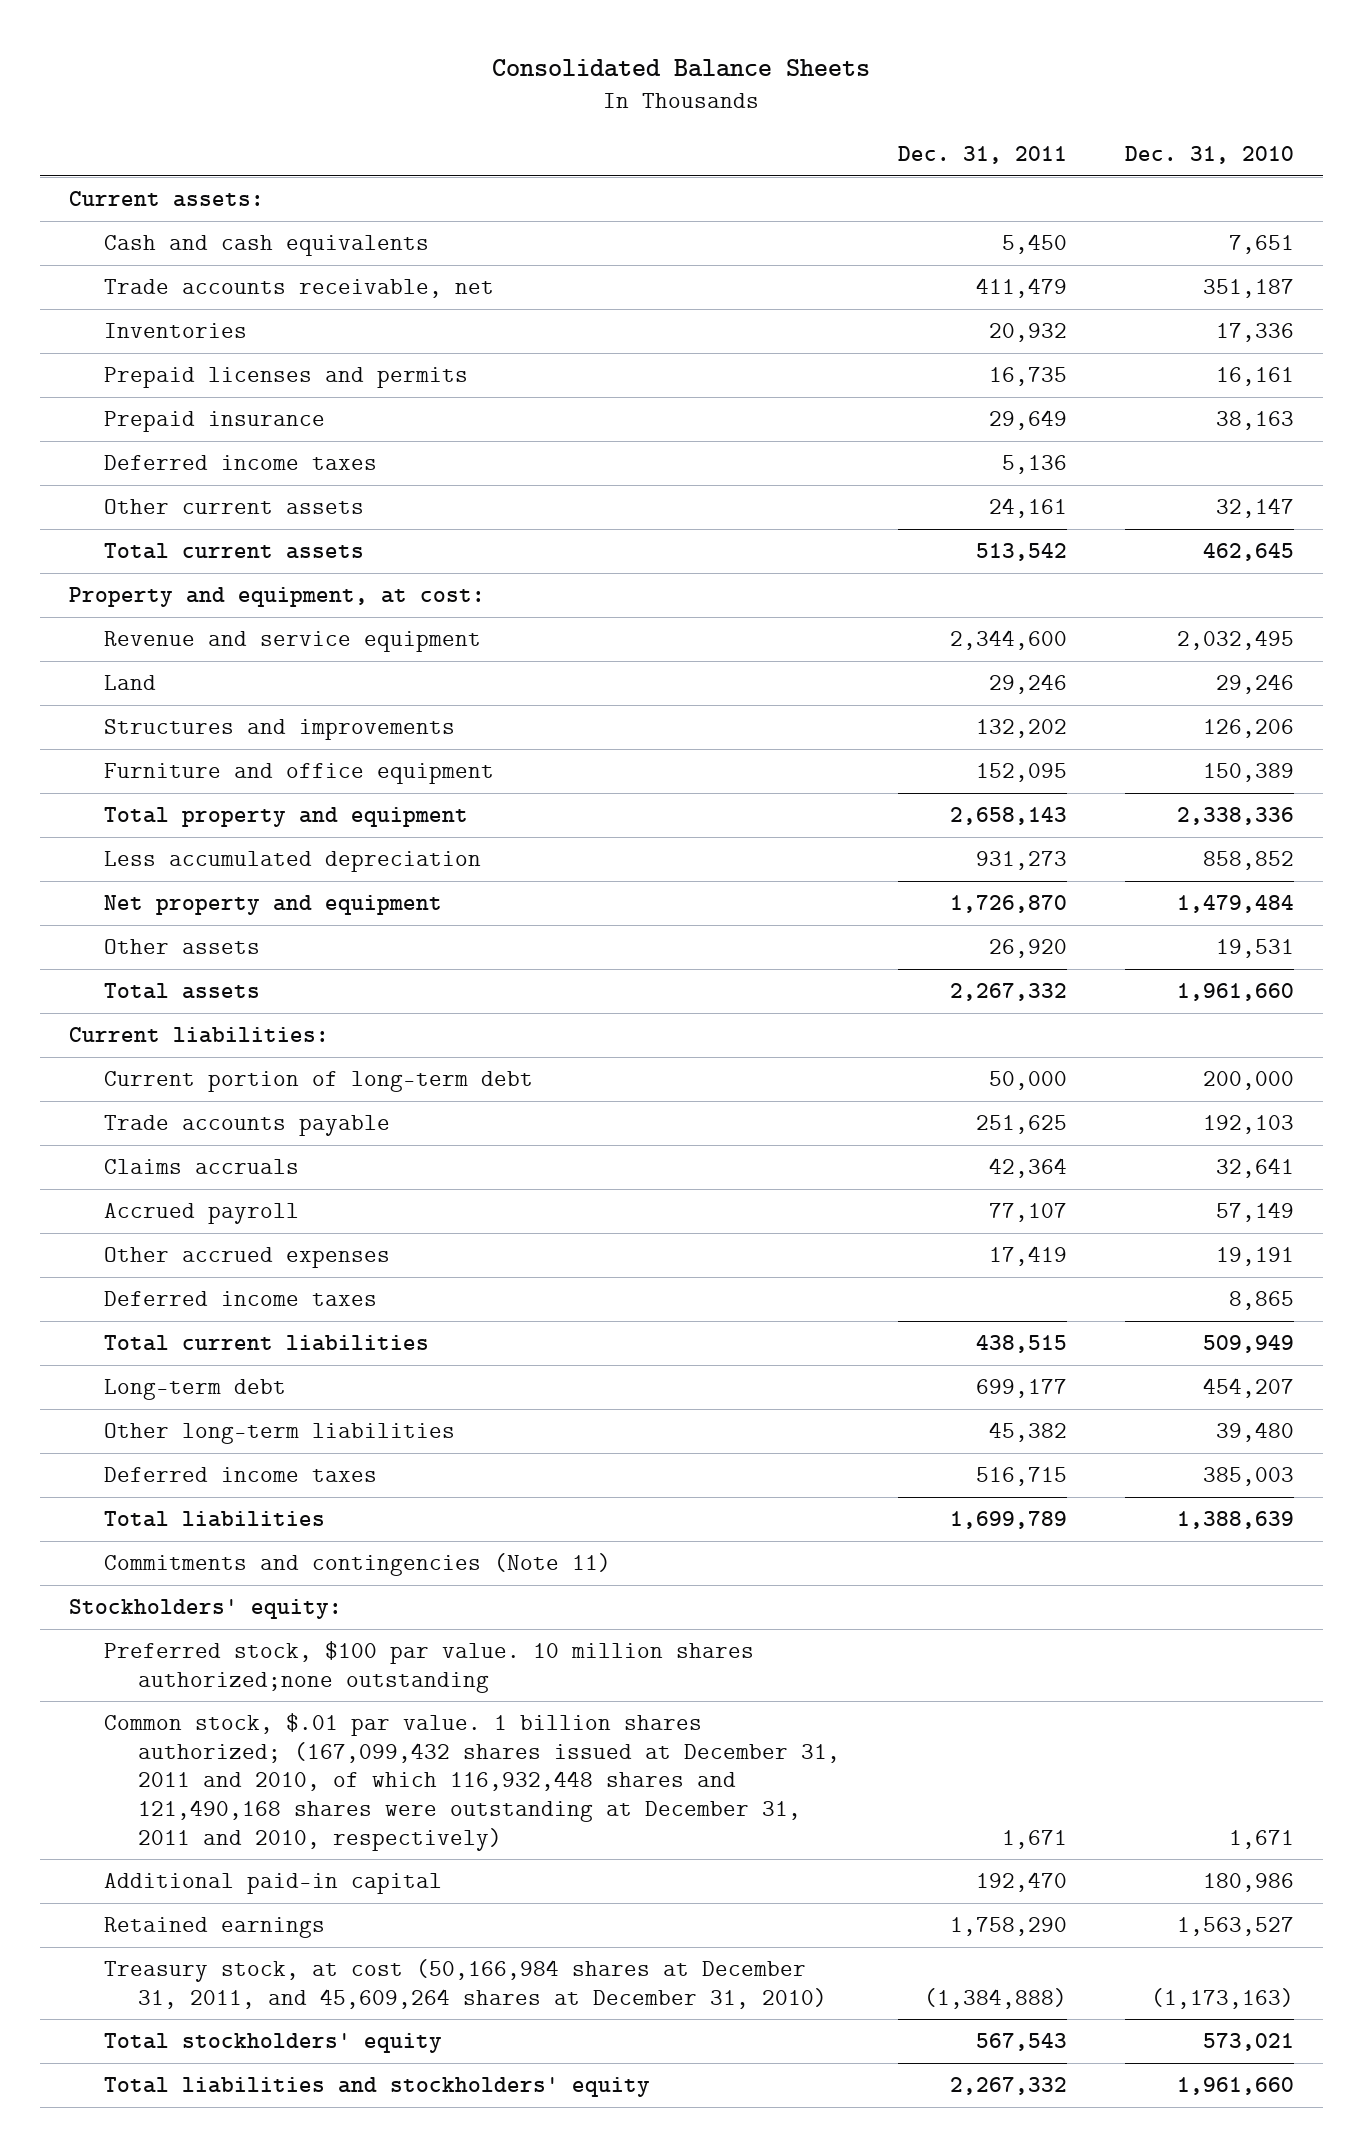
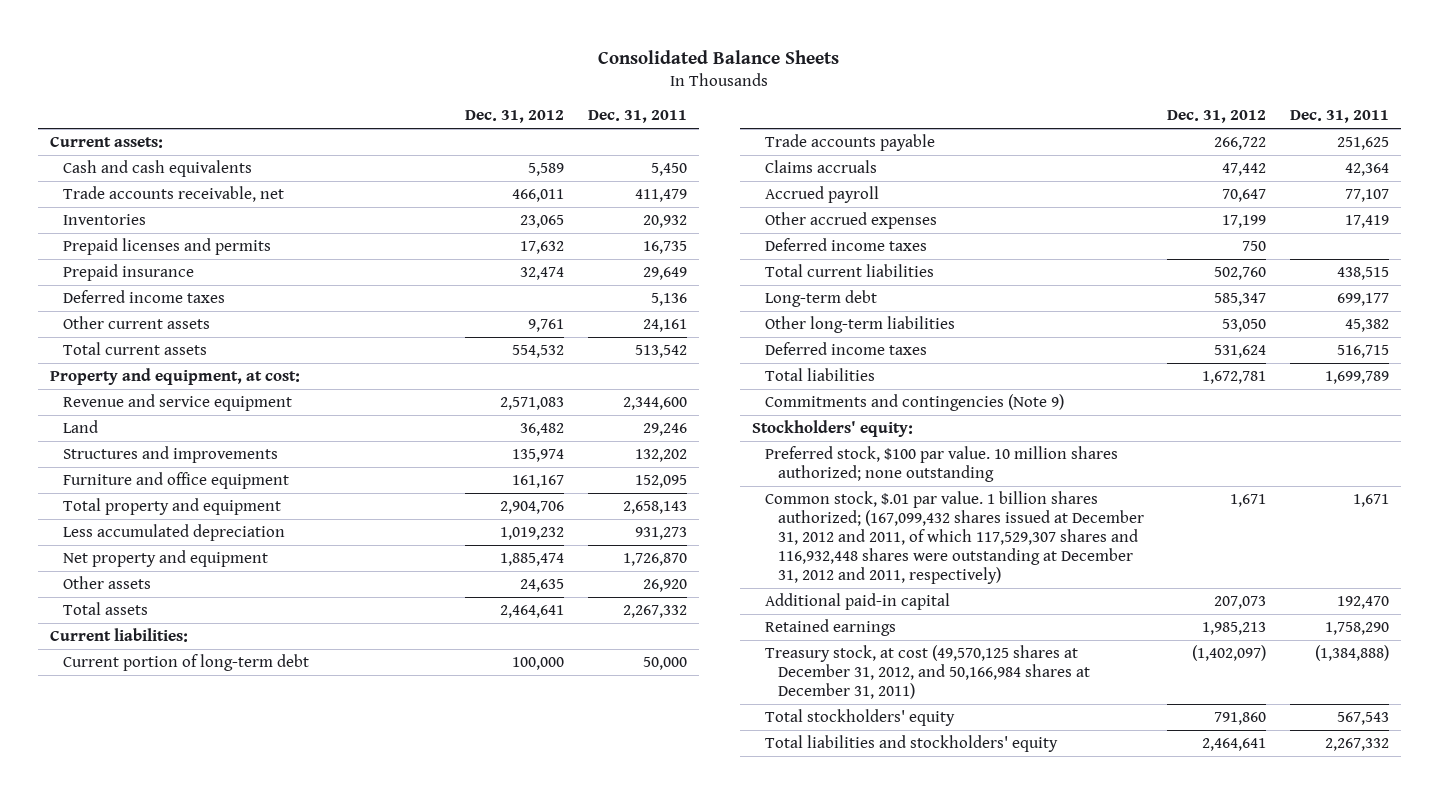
[1125,145,1295,164] Dec. 31, 2010 -> none
none -> [465,110,565,124] Dec. 31, 2012
[103,1553,611,1577] Commitments and contingencies (Note 11) -> [764,394,1064,412] Commitments and contingencies (Note 9)
[103,1641,754,1693] Preferred stock, $100 par value. 10 million shares authorized;none outstanding -> [764,446,1118,483] Preferred stock, $100 par value. 10 million shares authorized; none outstanding
[103,1713,841,1851] Common stock, $.01 par value. 1 billion shares authorized; (167,099,432 shares issued at December 31, 2011 and 2010, of which 116,932,448 shares and 121,490,168 shares were outstanding at December 31, 2011 and 2010, respectively) -> [764,491,1144,584] Common stock, $.01 par value. 1 billion shares authorized; (167,099,432 shares issued at December 31, 2012 and 2011, of which 117,529,307 shares and 116,932,448 shares were outstanding at December 31, 2012 and 2011, respectively)
[103,1959,828,2009] Treasury stock, at cost (50,166,984 shares at December 31, 2011, and 45,609,264 shares at December 31, 2010) -> [764,645,1090,700] Treasury stock, at cost (49,570,125 shares at December 31, 2012, and 50,166,984 shares at December 31, 2011)

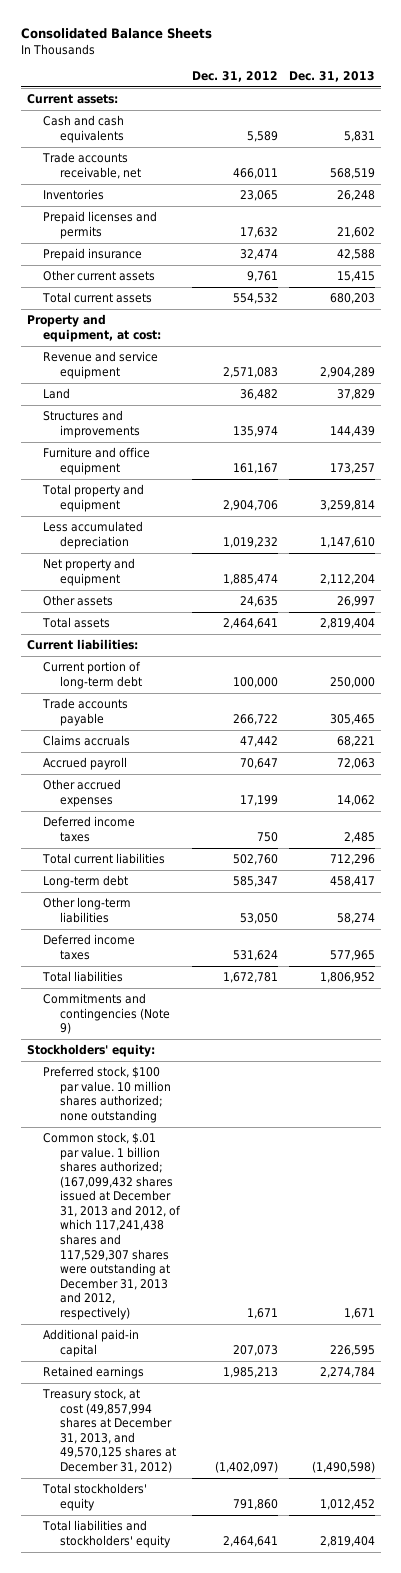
[587,110,687,124] Dec. 31, 2011 -> none
none -> [288,70,375,82] Dec. 31, 2013
[62,290,225,304] Deferred income taxes -> none
[764,491,1144,584] Common stock, $.01 par value. 1 billion shares authorized; (167,099,432 shares issued at December 31, 2012 and 2011, of which 117,529,307 shares and 116,932,448 shares were outstanding at December 31, 2012 and 2011, respectively) -> [43,1132,182,1320] Common stock, $.01 par value. 1 billion shares authorized; (167,099,432 shares issued at December 31, 2013 and 2012, of which 117,241,438 shares and 117,529,307 shares were outstanding at December 31, 2013 and 2012, respectively)
[764,645,1090,700] Treasury stock, at cost (49,570,125 shares at December 31, 2012, and 50,166,984 shares at December 31, 2011) -> [42,1388,177,1473] Treasury stock, at cost (49,857,994 shares at December 31, 2013, and 49,570,125 shares at December 31, 2012)

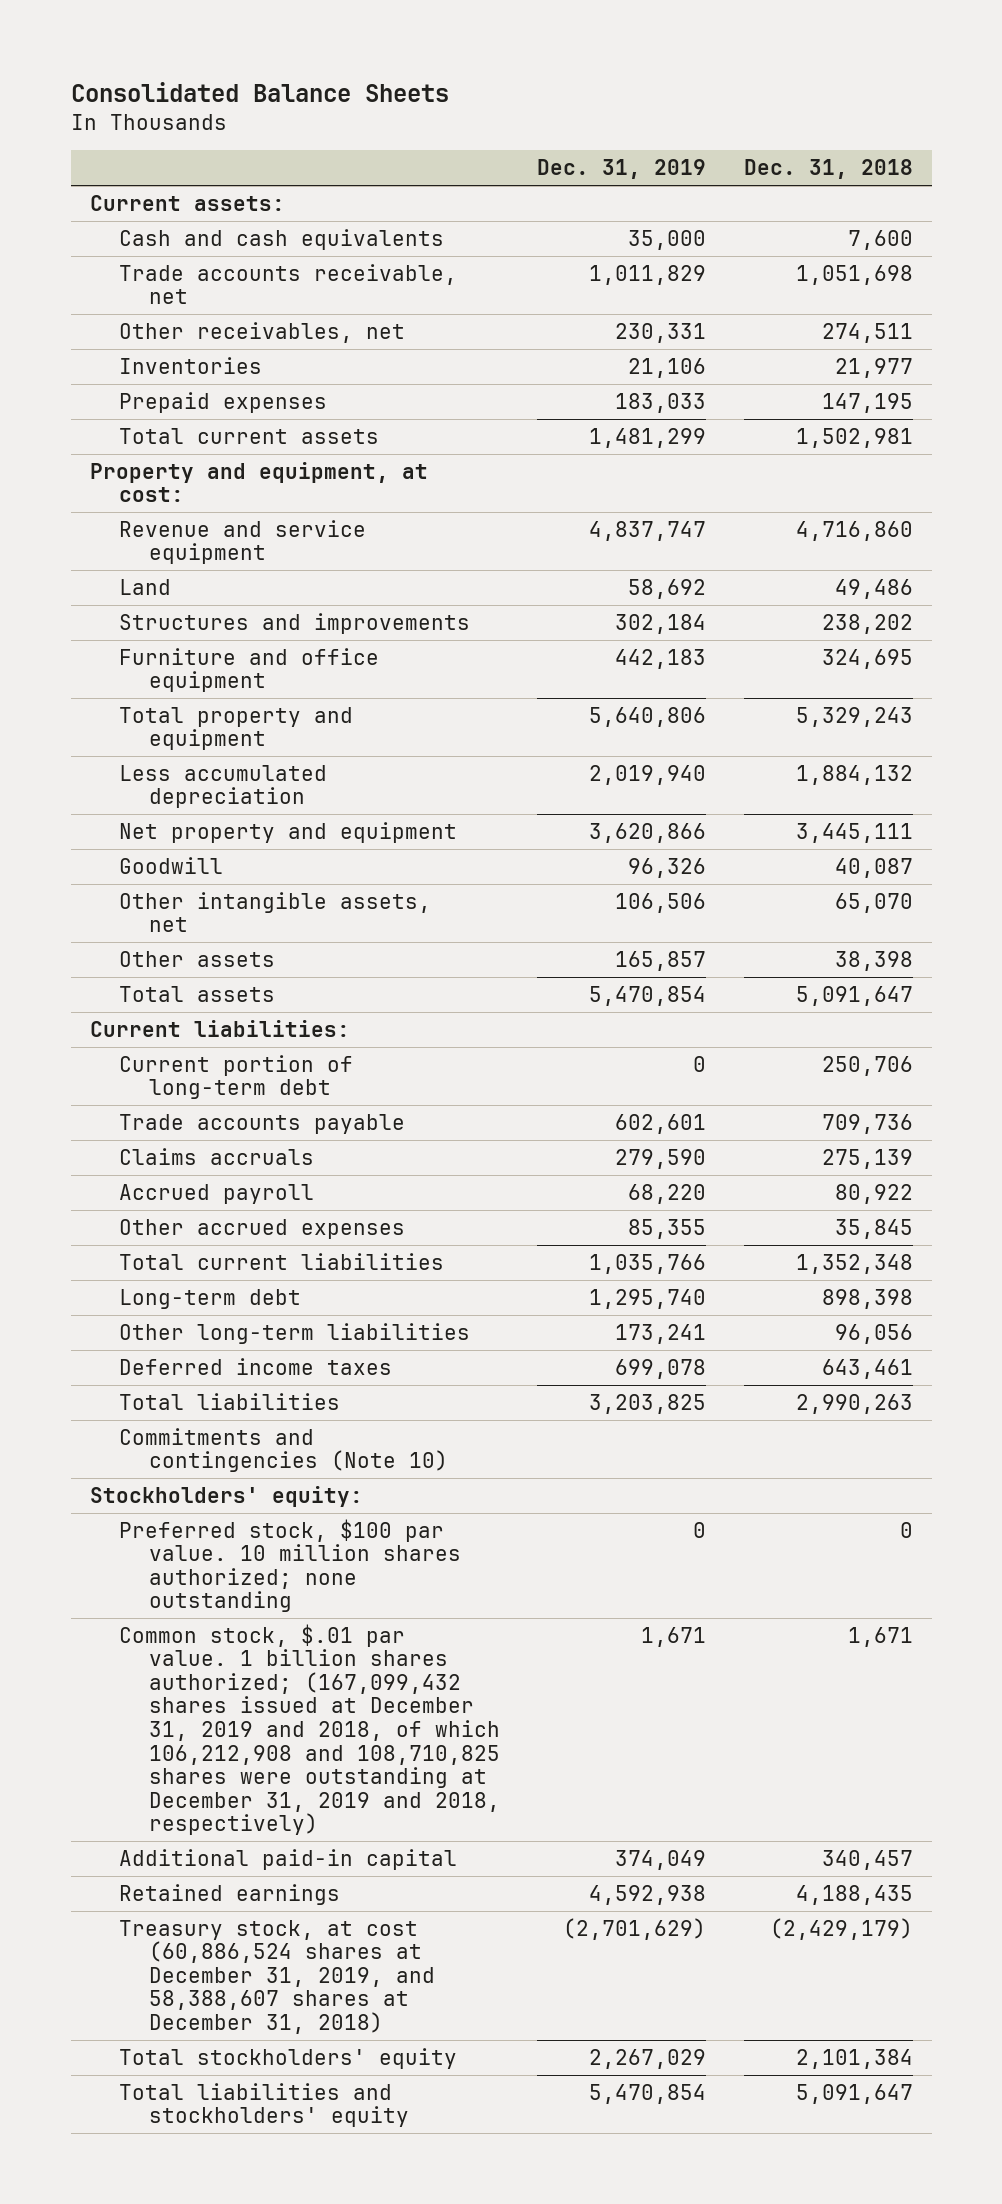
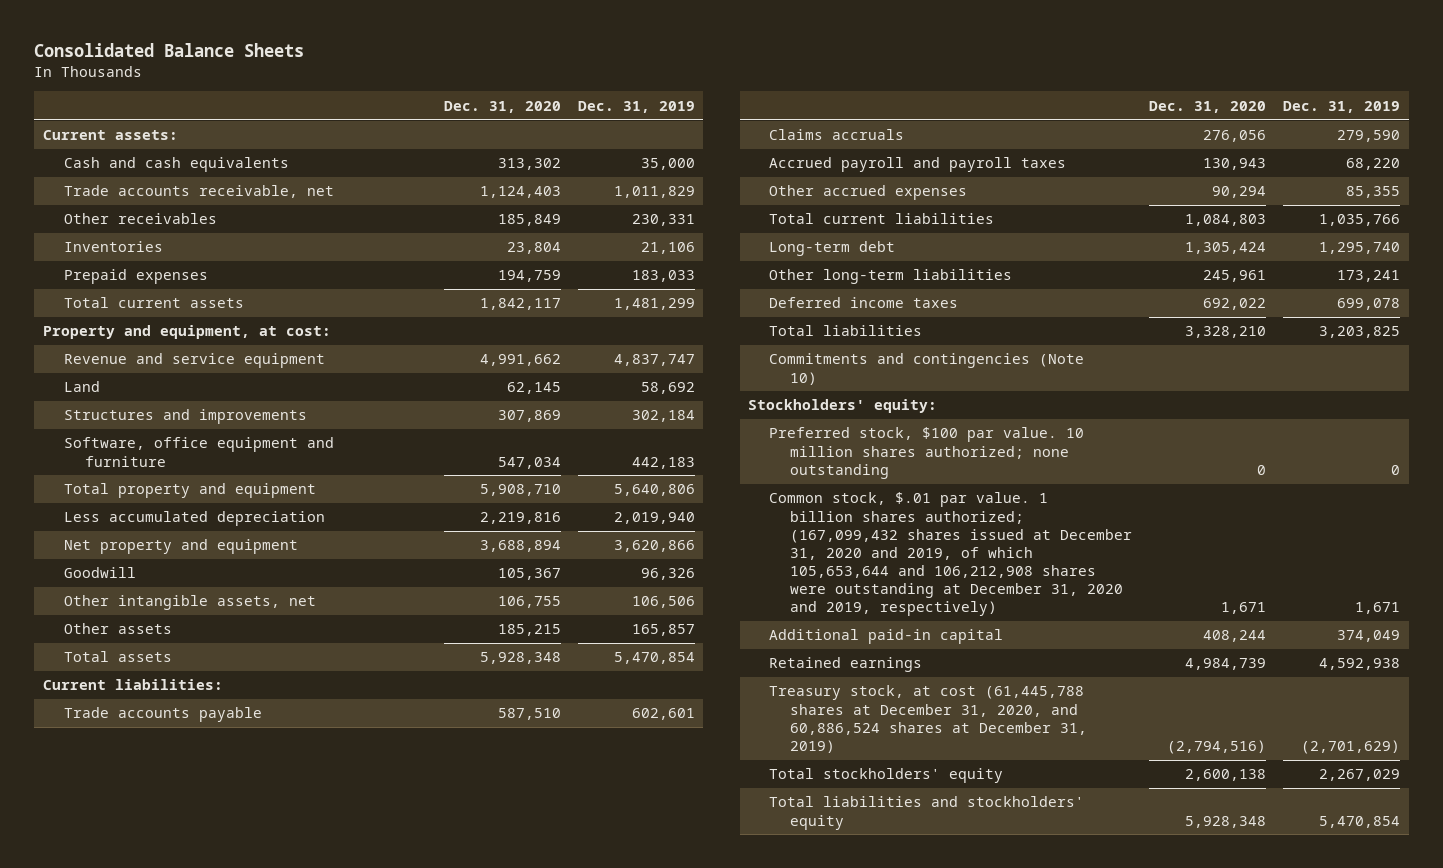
[743,159,913,180] Dec. 31, 2018 -> none
none -> [443,100,561,113] Dec. 31, 2020
[119,321,406,343] Other receivables, net -> [63,213,217,225] Other receivables
[119,647,380,693] Furniture and office equipment -> [63,437,334,467] Software, office equipment and furniture
[119,1054,354,1100] Current portion of long-term debt -> none
[119,1183,315,1204] Accrued payroll -> [769,157,1067,173] Accrued payroll and payroll taxes
[119,1623,500,1836] Common stock, $.01 par value. 1 billion shares authorized; (167,099,432 shares issued at December 31, 2019 and 2018, of which 106,212,908 and 108,710,825 shares were outstanding at December 31, 2019 and 2018, respectively) -> [769,492,1133,617] Common stock, $.01 par value. 1 billion shares authorized; (167,099,432 shares issued at December 31, 2020 and 2019, of which 105,653,644 and 106,212,908 shares were outstanding at December 31, 2020 and 2019, respectively)
[119,1919,435,2034] Treasury stock, at cost (60,886,524 shares at December 31, 2019, and 58,388,607 shares at December 31, 2018) -> [769,685,1088,753] Treasury stock, at cost (61,445,788 shares at December 31, 2020, and 60,886,524 shares at December 31, 2019)

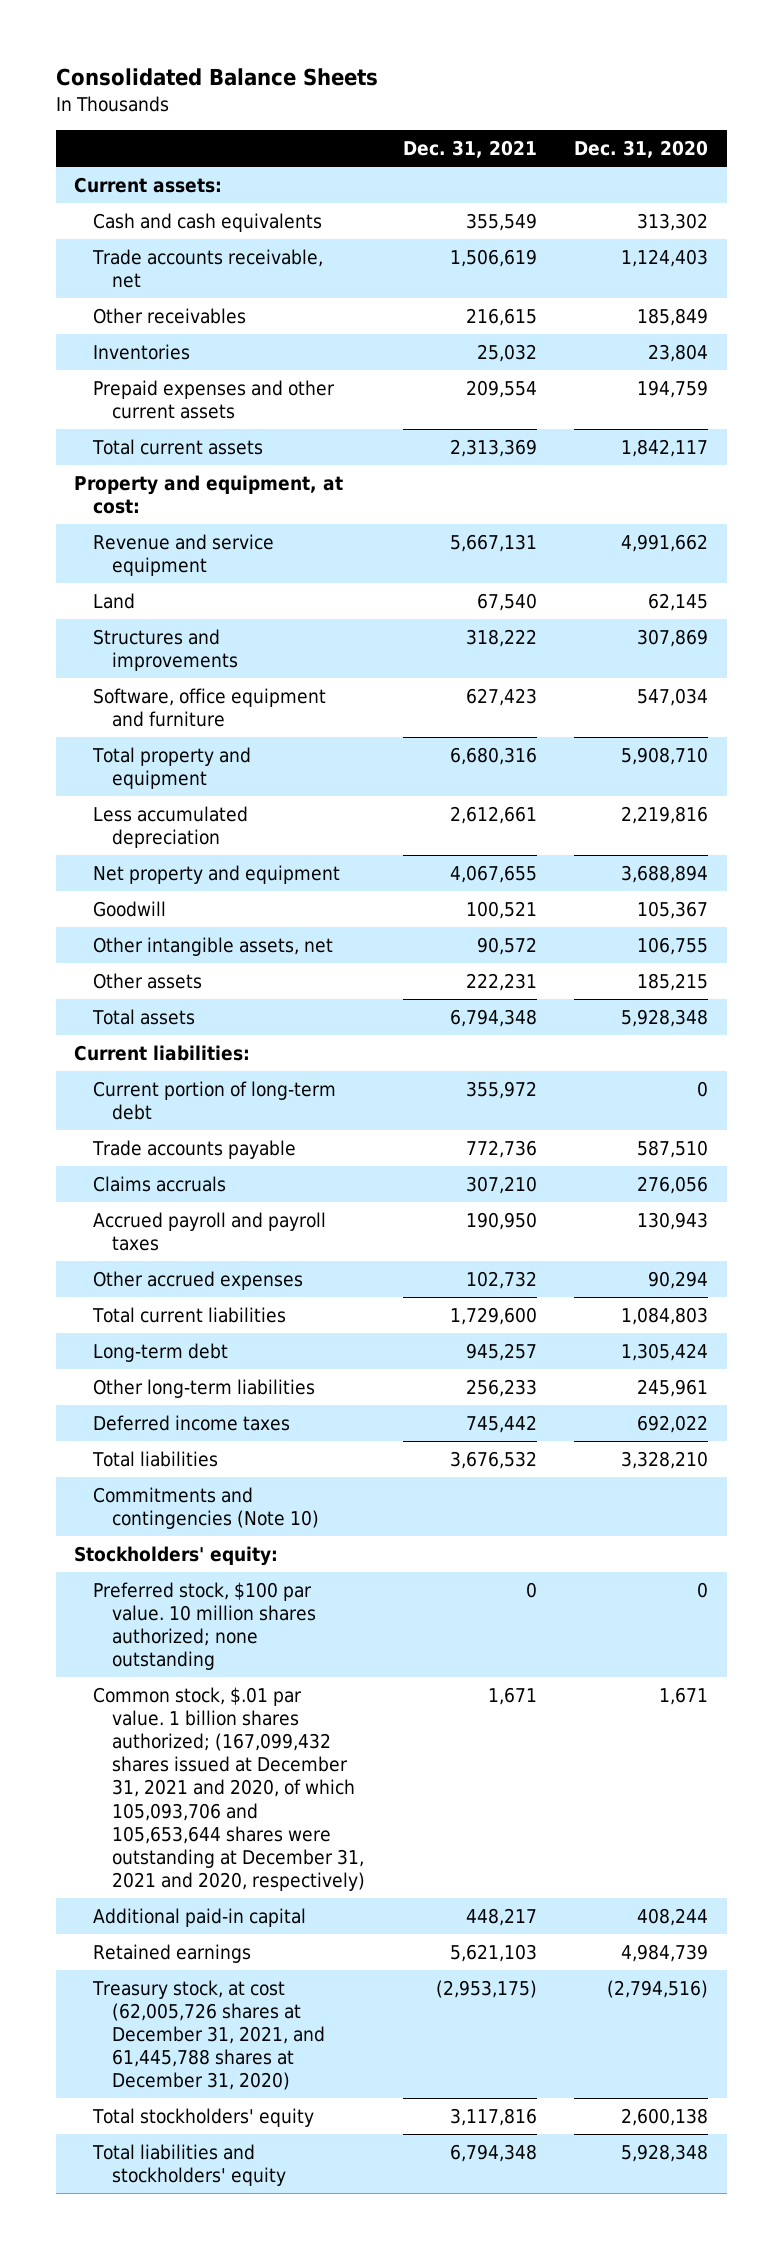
[577,100,695,113] Dec. 31, 2019 -> none
none -> [402,140,537,159] Dec. 31, 2021
[63,269,208,285] Prepaid expenses -> [93,379,336,420] Prepaid expenses and other current assets
none -> [93,1080,337,1121] Current portion of long-term debt
[769,492,1133,617] Common stock, $.01 par value. 1 billion shares authorized; (167,099,432 shares issued at December 31, 2020 and 2019, of which 105,653,644 and 106,212,908 shares were outstanding at December 31, 2020 and 2019, respectively) -> [93,1686,366,1892] Common stock, $.01 par value. 1 billion shares authorized; (167,099,432 shares issued at December 31, 2021 and 2020, of which 105,093,706 and 105,653,644 shares were outstanding at December 31, 2021 and 2020, respectively)
[769,685,1088,753] Treasury stock, at cost (61,445,788 shares at December 31, 2020, and 60,886,524 shares at December 31, 2019) -> [92,1979,326,2091] Treasury stock, at cost (62,005,726 shares at December 31, 2021, and 61,445,788 shares at December 31, 2020)

